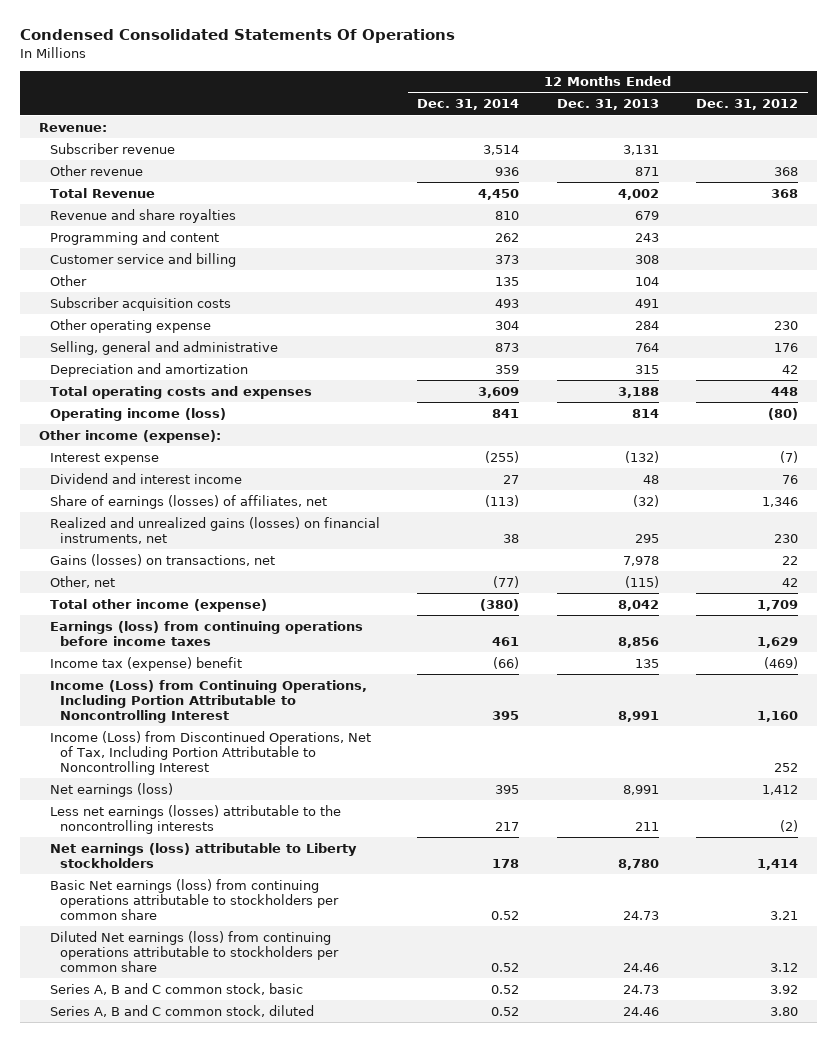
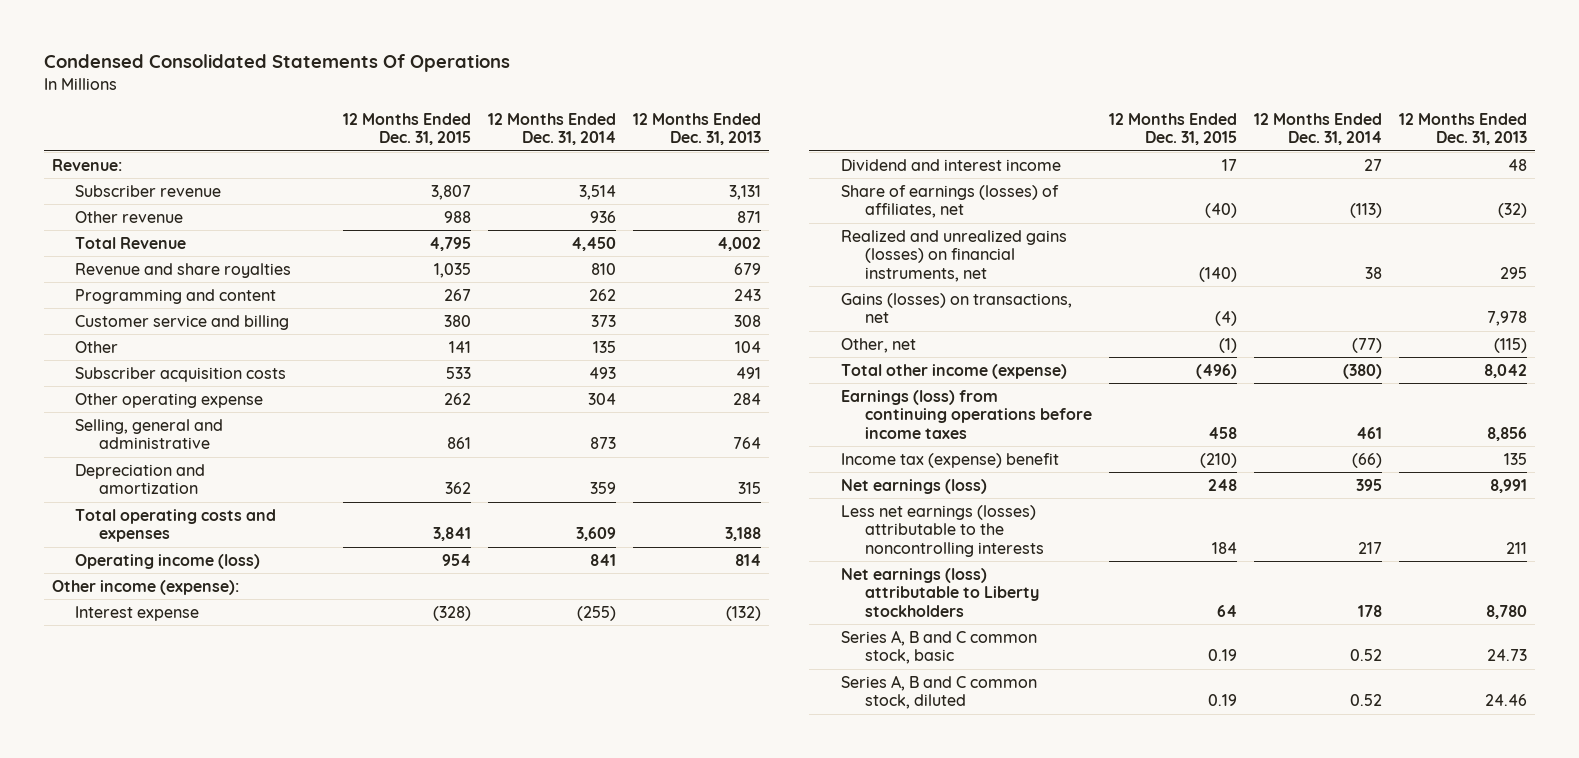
[696,99,799,111] Dec. 31, 2012 -> none
none -> [342,112,471,146] 12 Months Ended Dec. 31, 2015
[49,679,367,723] Income (Loss) from Continuing Operations, Including Portion Attributable to Noncontrolling Interest -> none
[49,730,371,775] Income (Loss) from Discontinued Operations, Net of Tax, Including Portion Attributable to Noncontrolling Interest -> none
[49,878,340,920] Basic Net earnings (loss) from continuing operations attributable to stockholders per common share -> none
[49,930,340,972] Diluted Net earnings (loss) from continuing operations attributable to stockholders per common share -> none

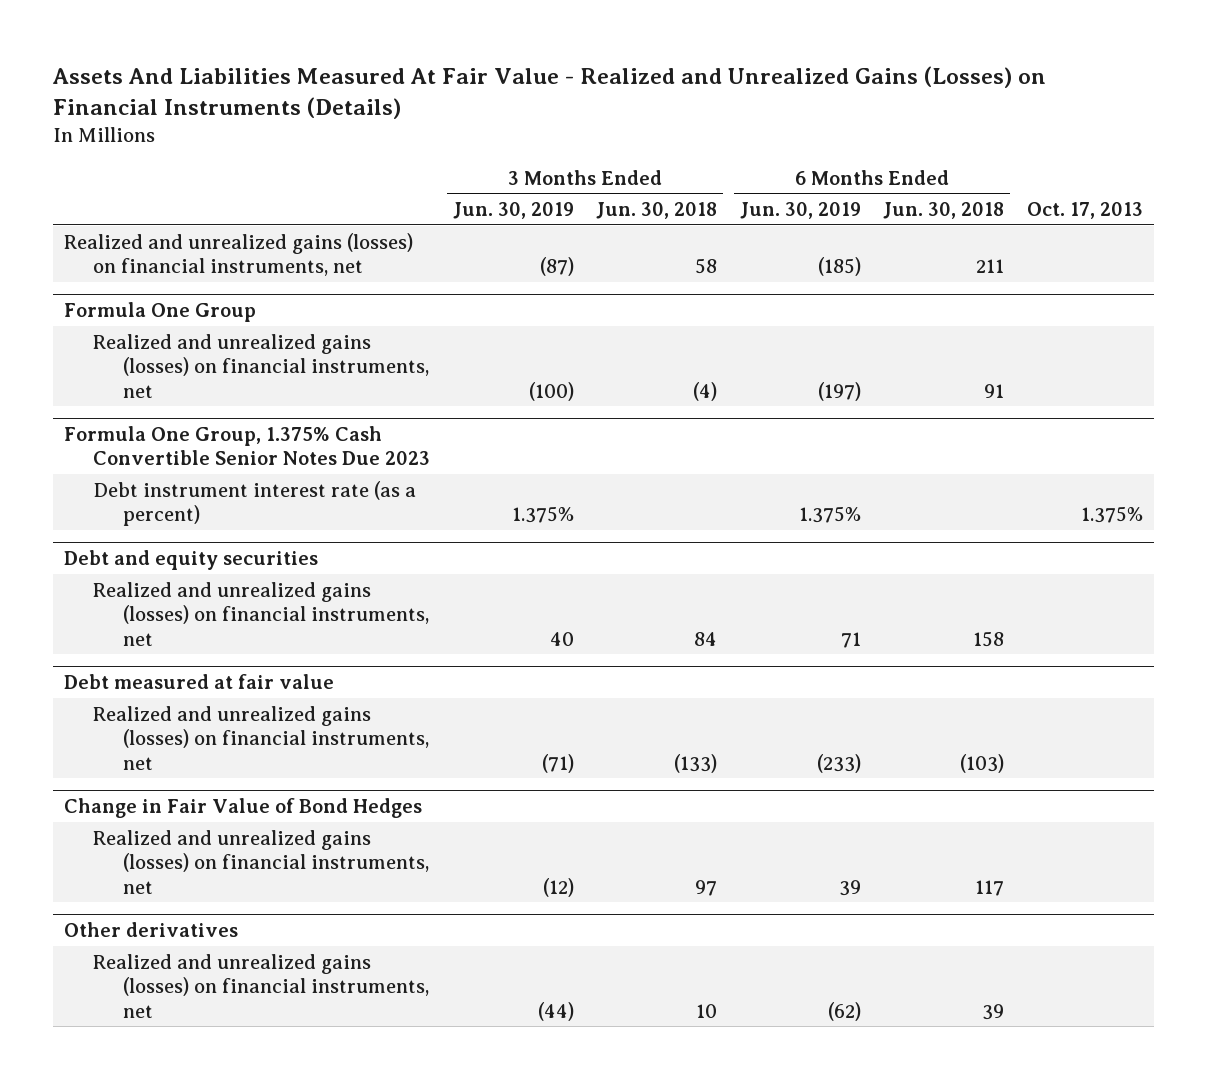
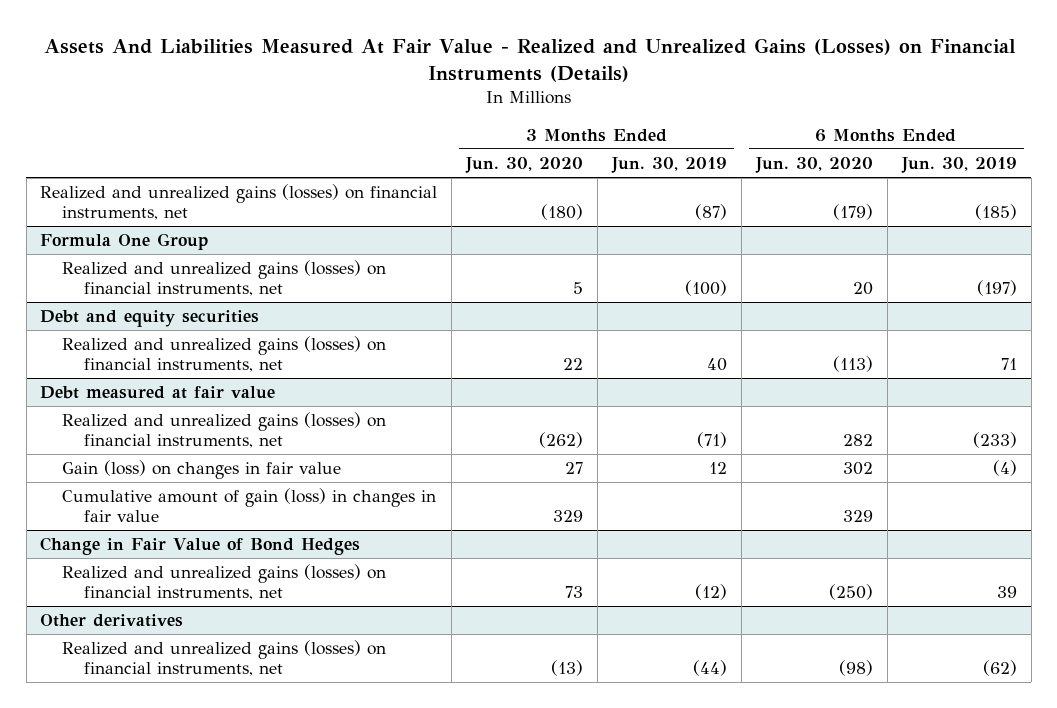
[596,202,718,220] Jun. 30, 2018 -> none
[883,202,1005,220] Jun. 30, 2018 -> none
[1026,202,1143,220] Oct. 17, 2013 -> none
none -> [465,157,584,174] Jun. 30, 2020
none -> [754,157,873,174] Jun. 30, 2020
[64,425,431,466] Formula One Group, 1.375% Cash Convertible Senior Notes Due 2023 -> none
[93,480,417,527] Debt instrument interest rate (as a percent) -> none
none -> [61,460,341,480] Gain (loss) on changes in fair value
none -> [61,488,436,523] Cumulative amount of gain (loss) in changes in fair value

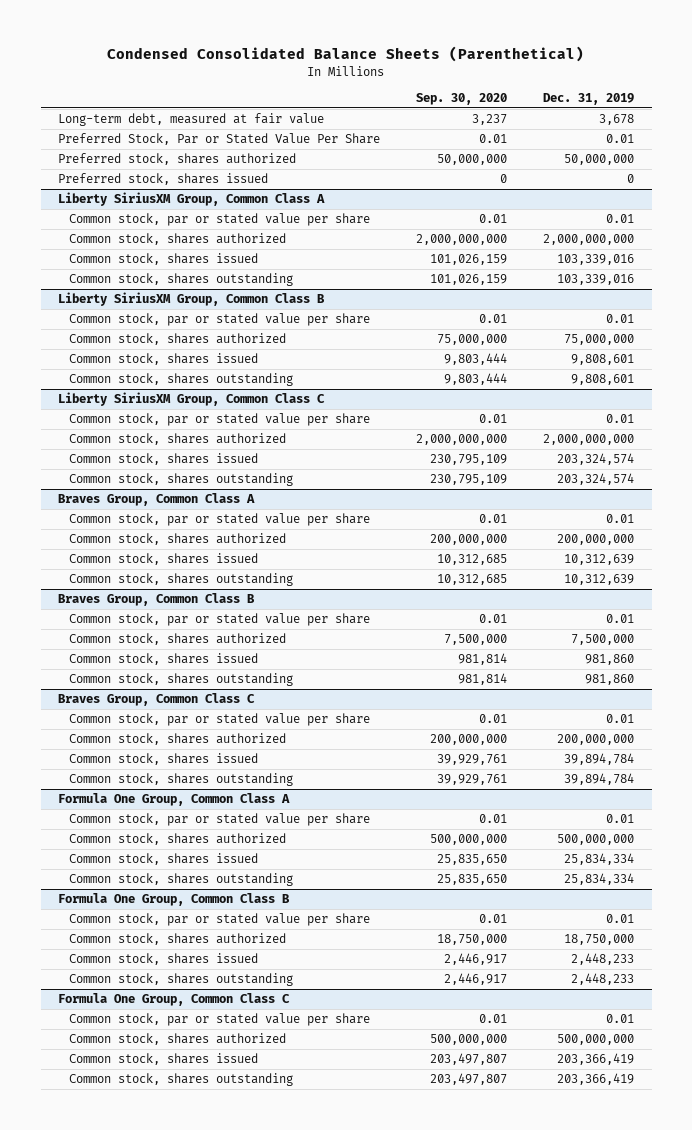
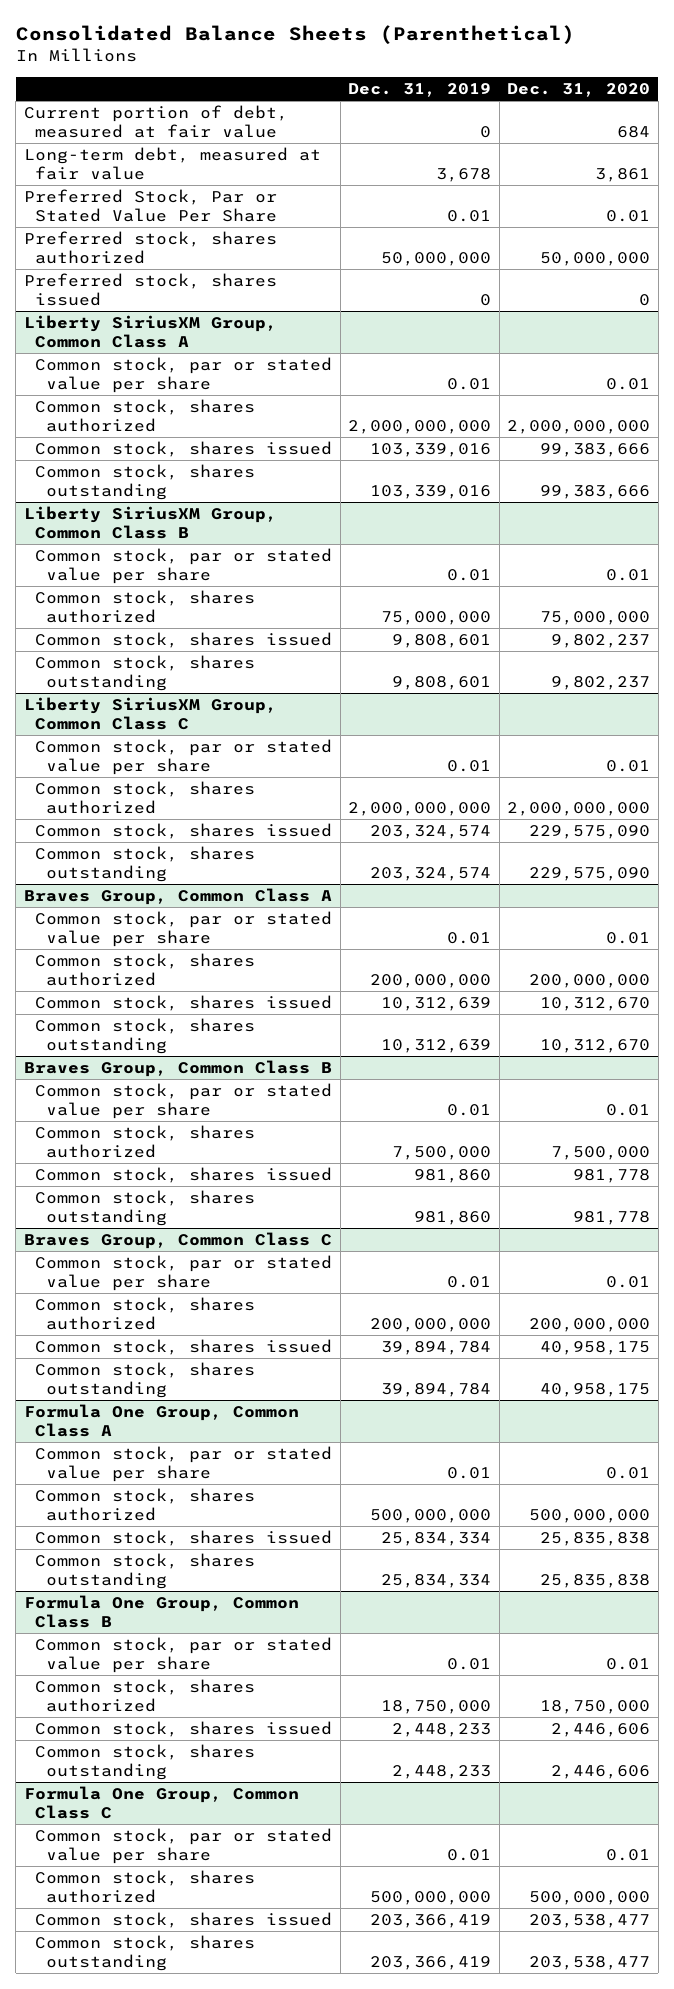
[107,46,585,63] Condensed Consolidated Balance Sheets (Parenthetical) -> [15,25,575,45] Consolidated Balance Sheets (Parenthetical)
[416,93,508,106] Sep. 30, 2020 -> none
none -> [507,83,651,98] Dec. 31, 2020
none -> [23,105,288,138] Current portion of debt, measured at fair value

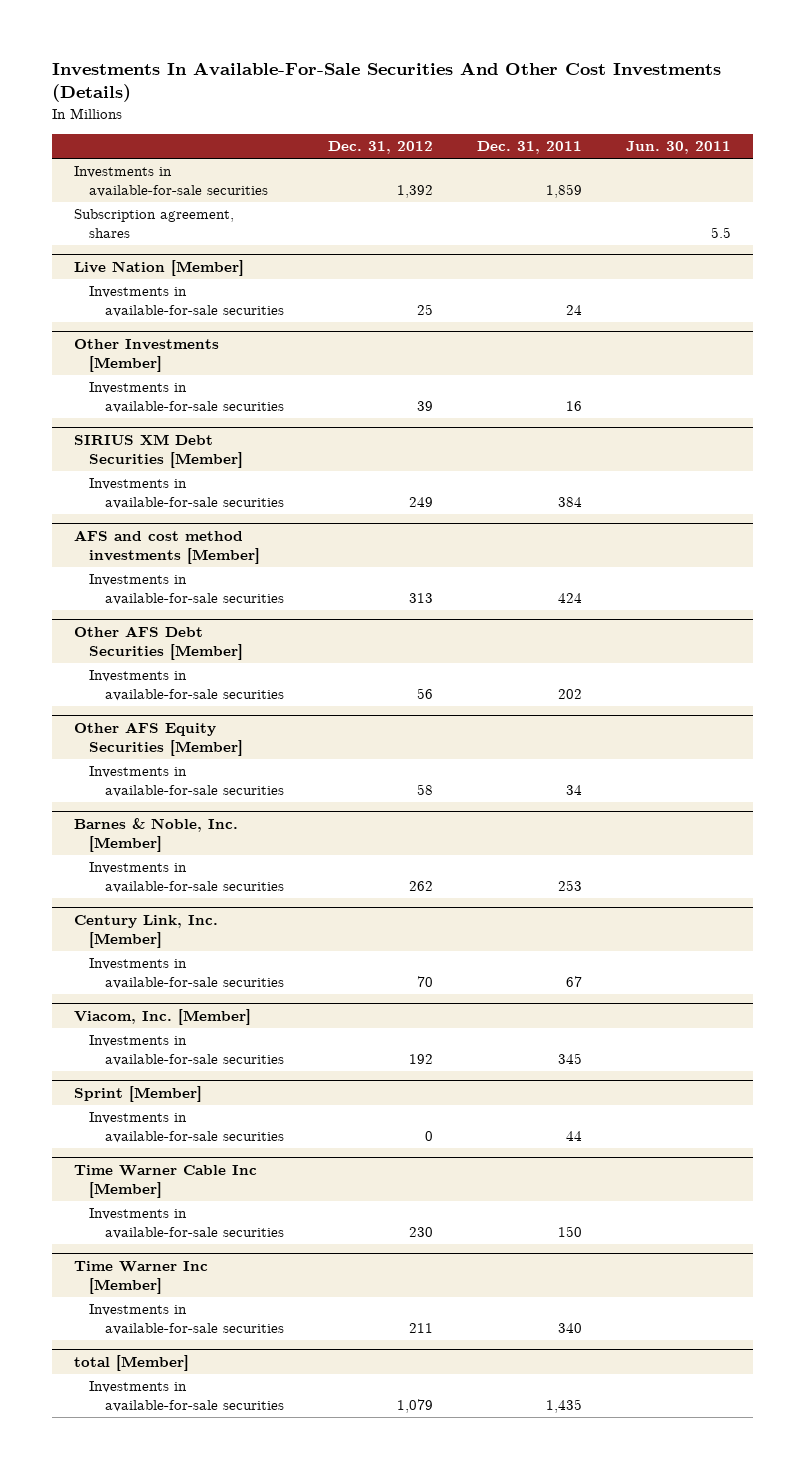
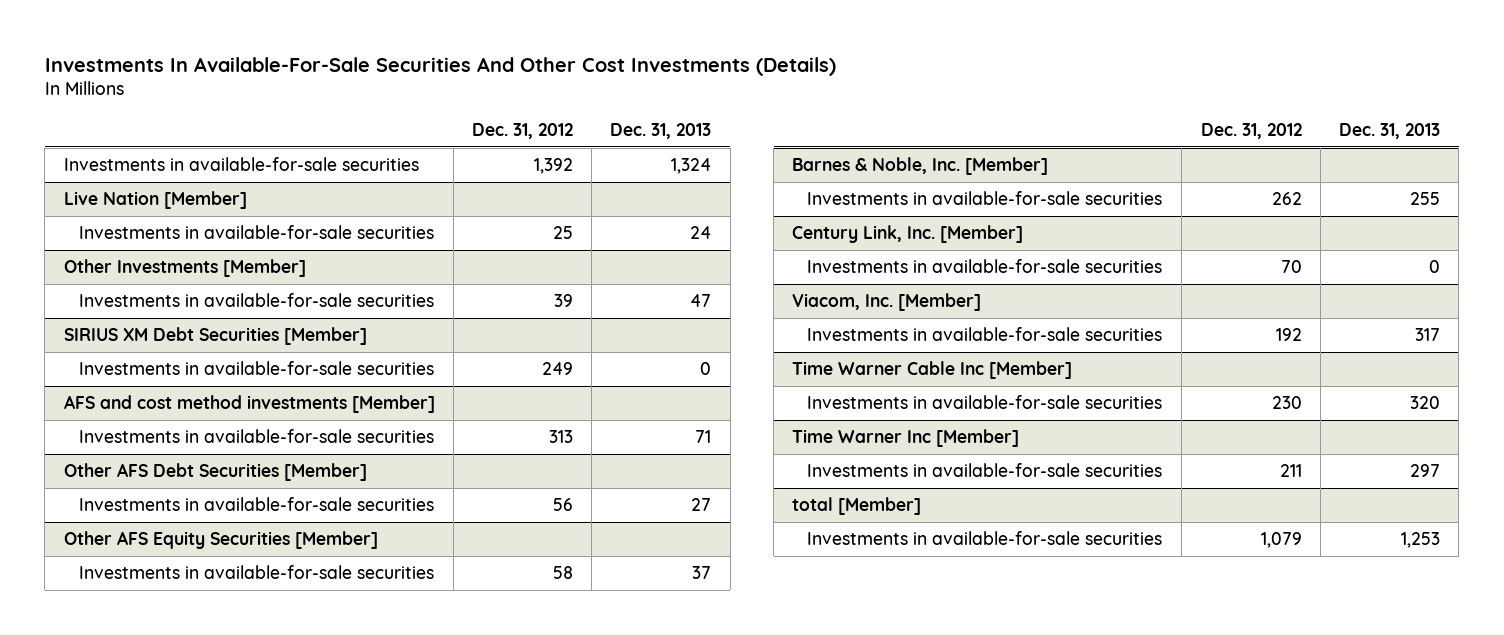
[477,141,583,155] Dec. 31, 2011 -> none
[626,141,732,155] Jun. 30, 2011 -> none
none -> [610,122,712,139] Dec. 31, 2013
[73,209,234,239] Subscription agreement, shares -> none
[73,1085,202,1102] Sprint [Member] -> none
[89,1112,284,1144] Investments in available-for-sale securities -> none

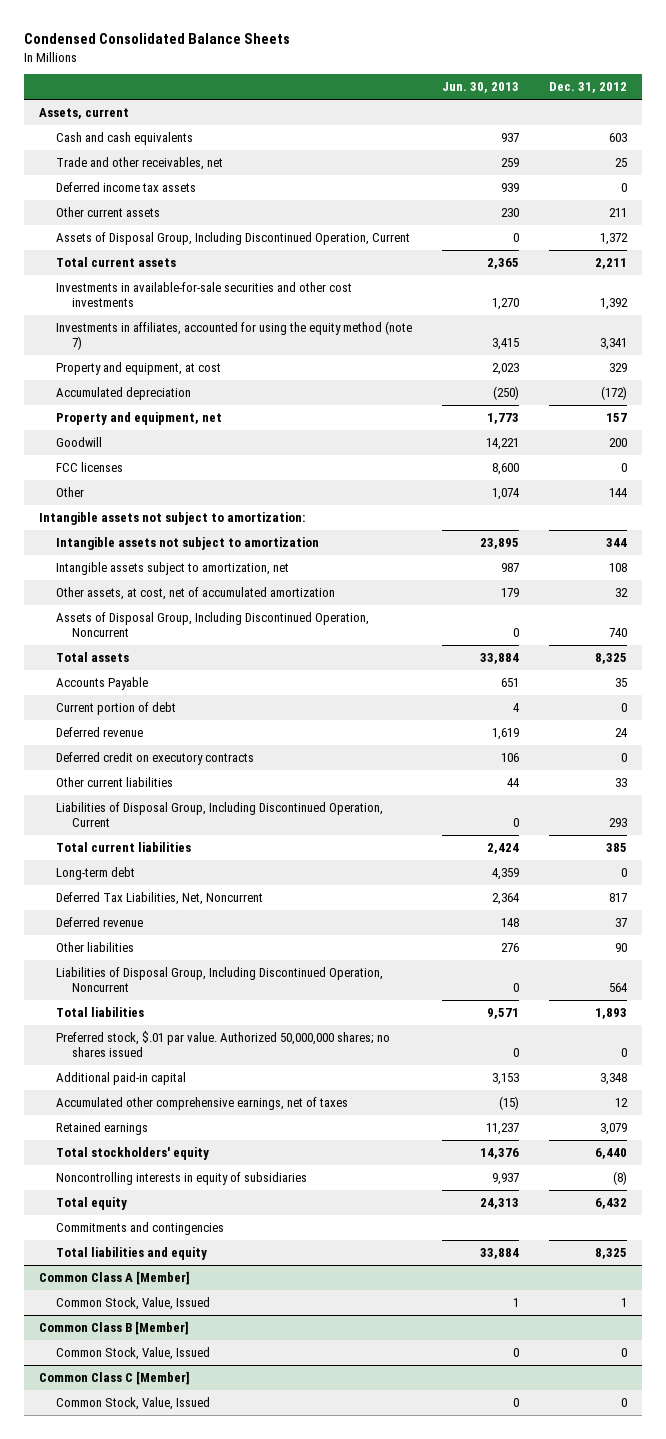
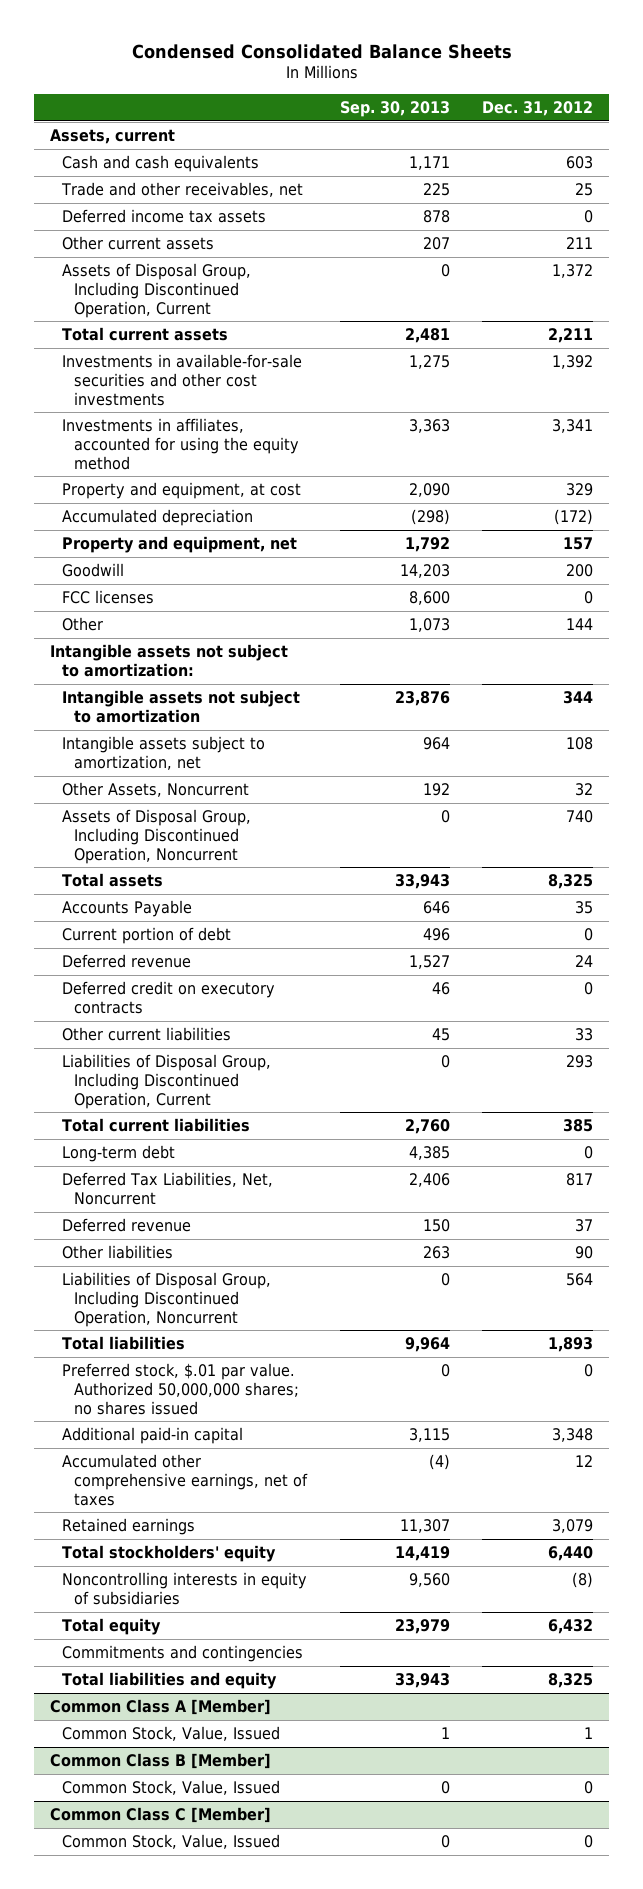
[441,82,519,94] Jun. 30, 2013 -> none
none -> [339,100,450,117] Sep. 30, 2013
[55,320,412,350] Investments in affiliates, accounted for using the equity method (note 7) -> [62,417,300,470] Investments in affiliates, accounted for using the equity method
[55,586,335,600] Other assets, at cost, net of accumulated amortization -> [62,781,250,797] Other Assets, Noncurrent

